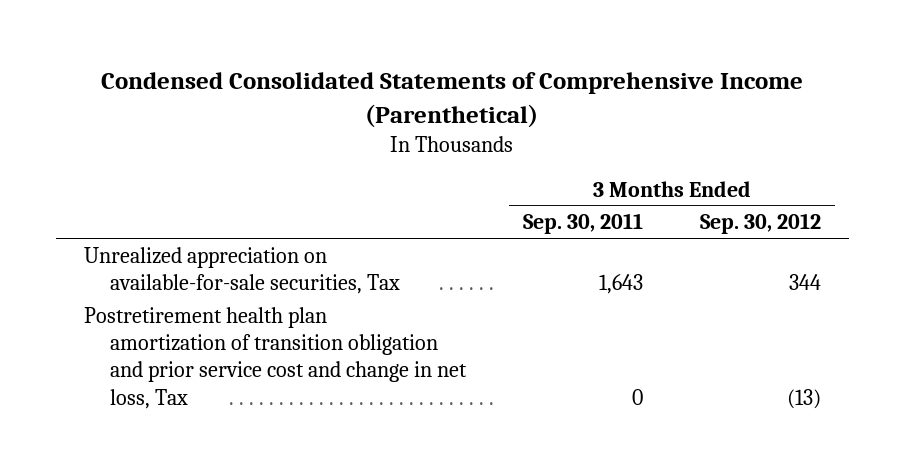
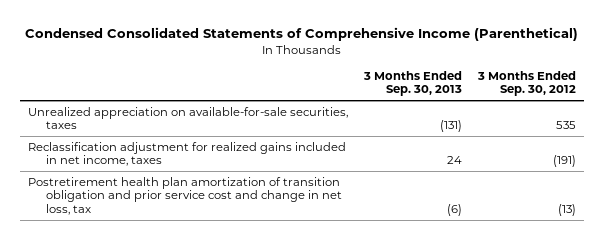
[522,213,643,235] Sep. 30, 2011 -> none
none -> [363,71,463,97] 3 Months Ended Sep. 30, 2013
[84,246,401,294] Unrealized appreciation on available-for-sale securities, Tax -> [28,107,349,130] Unrealized appreciation on available-for-sale securities, taxes
[788,273,821,290] 344 -> [556,121,577,130] 535
none -> [28,142,347,167] Reclassification adjustment for realized gains included in net income, taxes
[84,306,468,409] Postretirement health plan amortization of transition obligation and prior service cost and change in net loss, Tax -> [28,177,342,215] Postretirement health plan amortization of transition obligation and prior service cost and change in net loss, tax

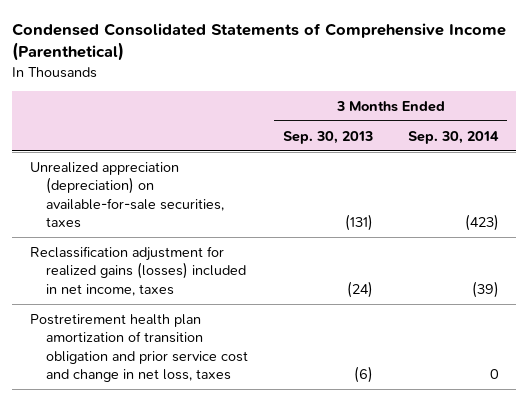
[477,71,577,97] 3 Months Ended Sep. 30, 2012 -> none
none -> [407,130,499,144] Sep. 30, 2014
[28,107,349,130] Unrealized appreciation on available-for-sale securities, taxes -> [29,161,225,229] Unrealized appreciation (depreciation) on available-for-sale securities, taxes
[28,142,347,167] Reclassification adjustment for realized gains included in net income, taxes -> [29,245,247,296] Reclassification adjustment for realized gains (losses) included in net income, taxes
[447,156,463,165] 24 -> [346,280,373,298] (24)
[28,177,342,215] Postretirement health plan amortization of transition obligation and prior service cost and change in net loss, tax -> [29,313,249,383] Postretirement health plan amortization of transition obligation and prior service cost and change in net loss, taxes

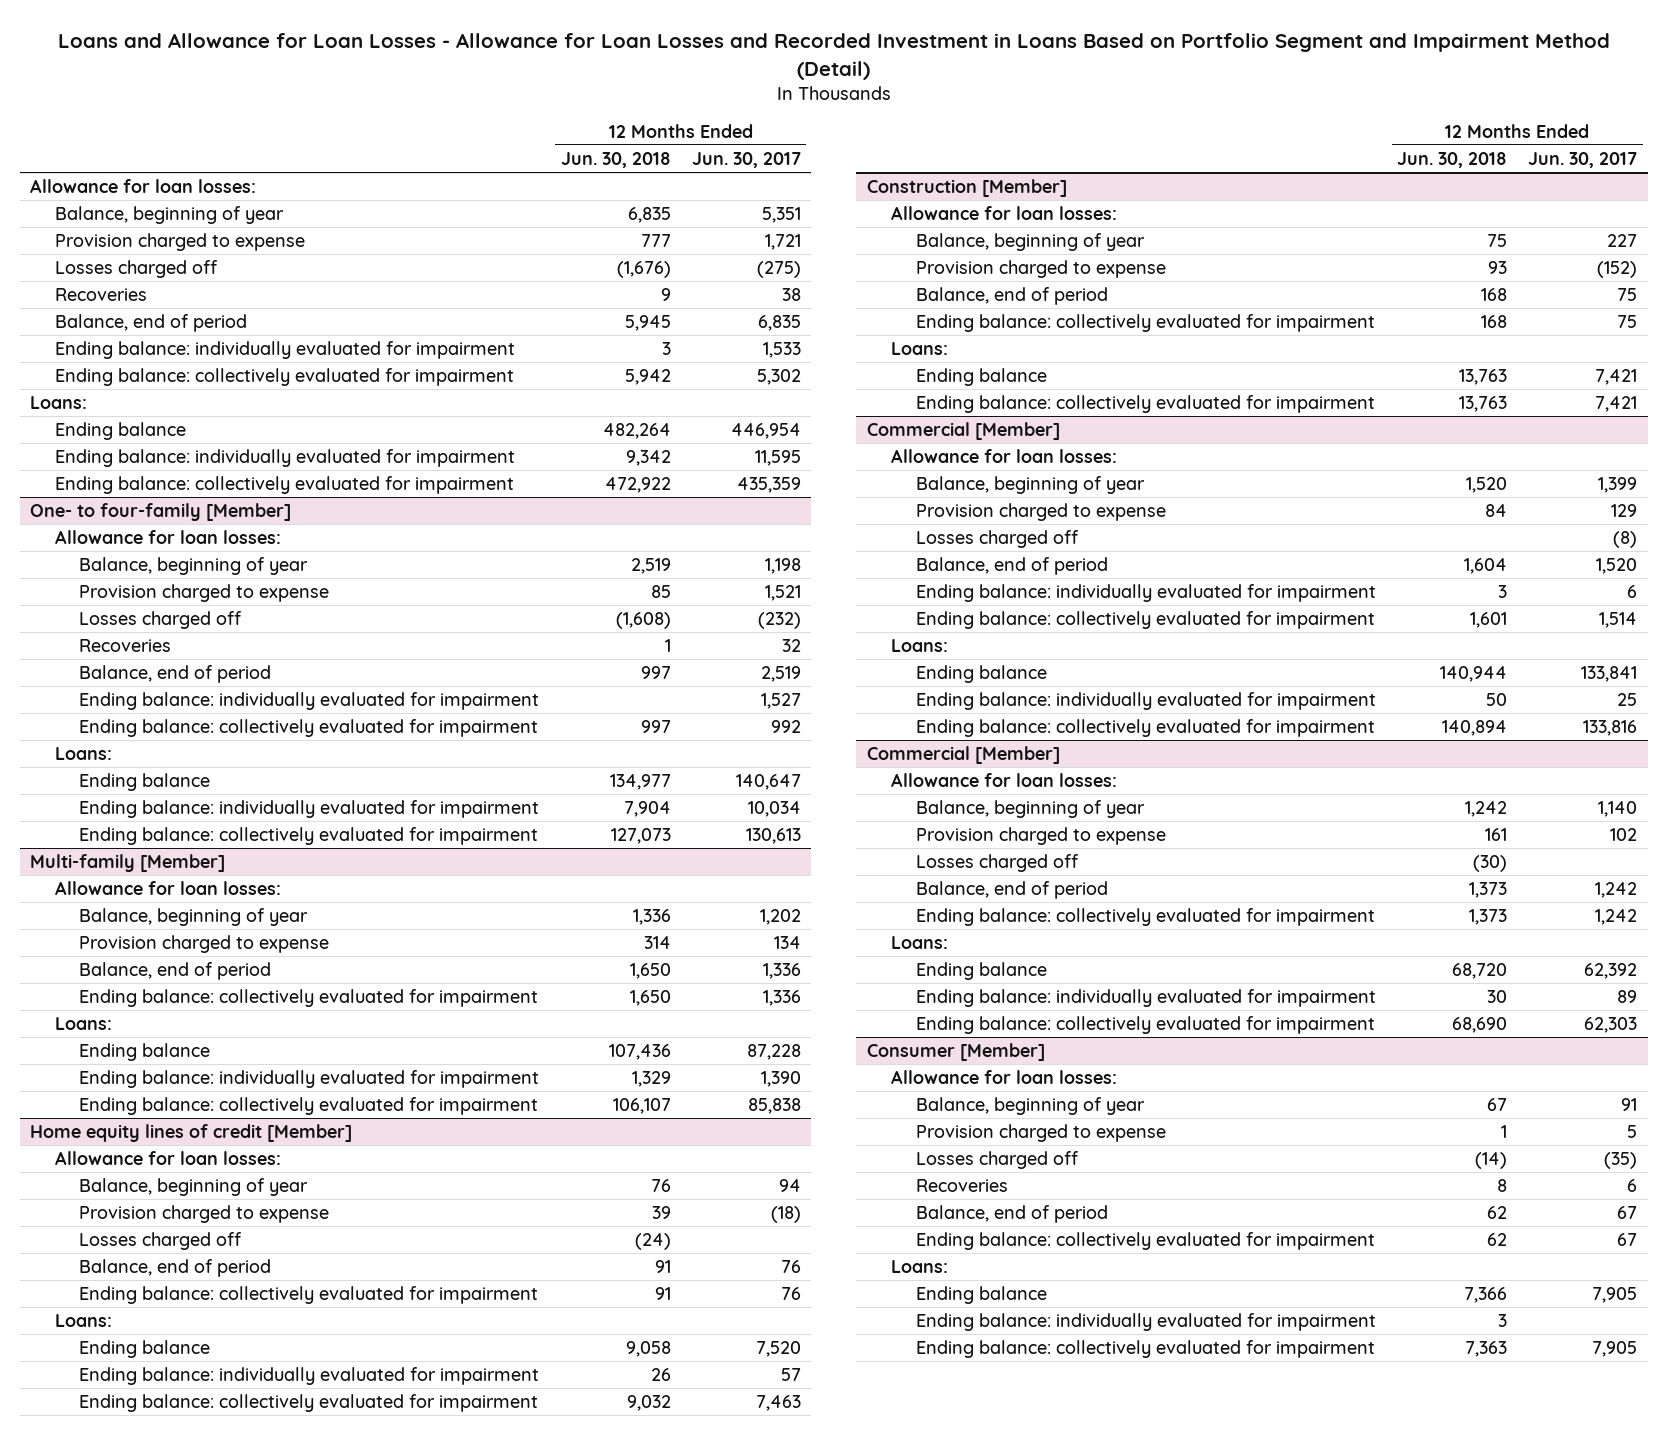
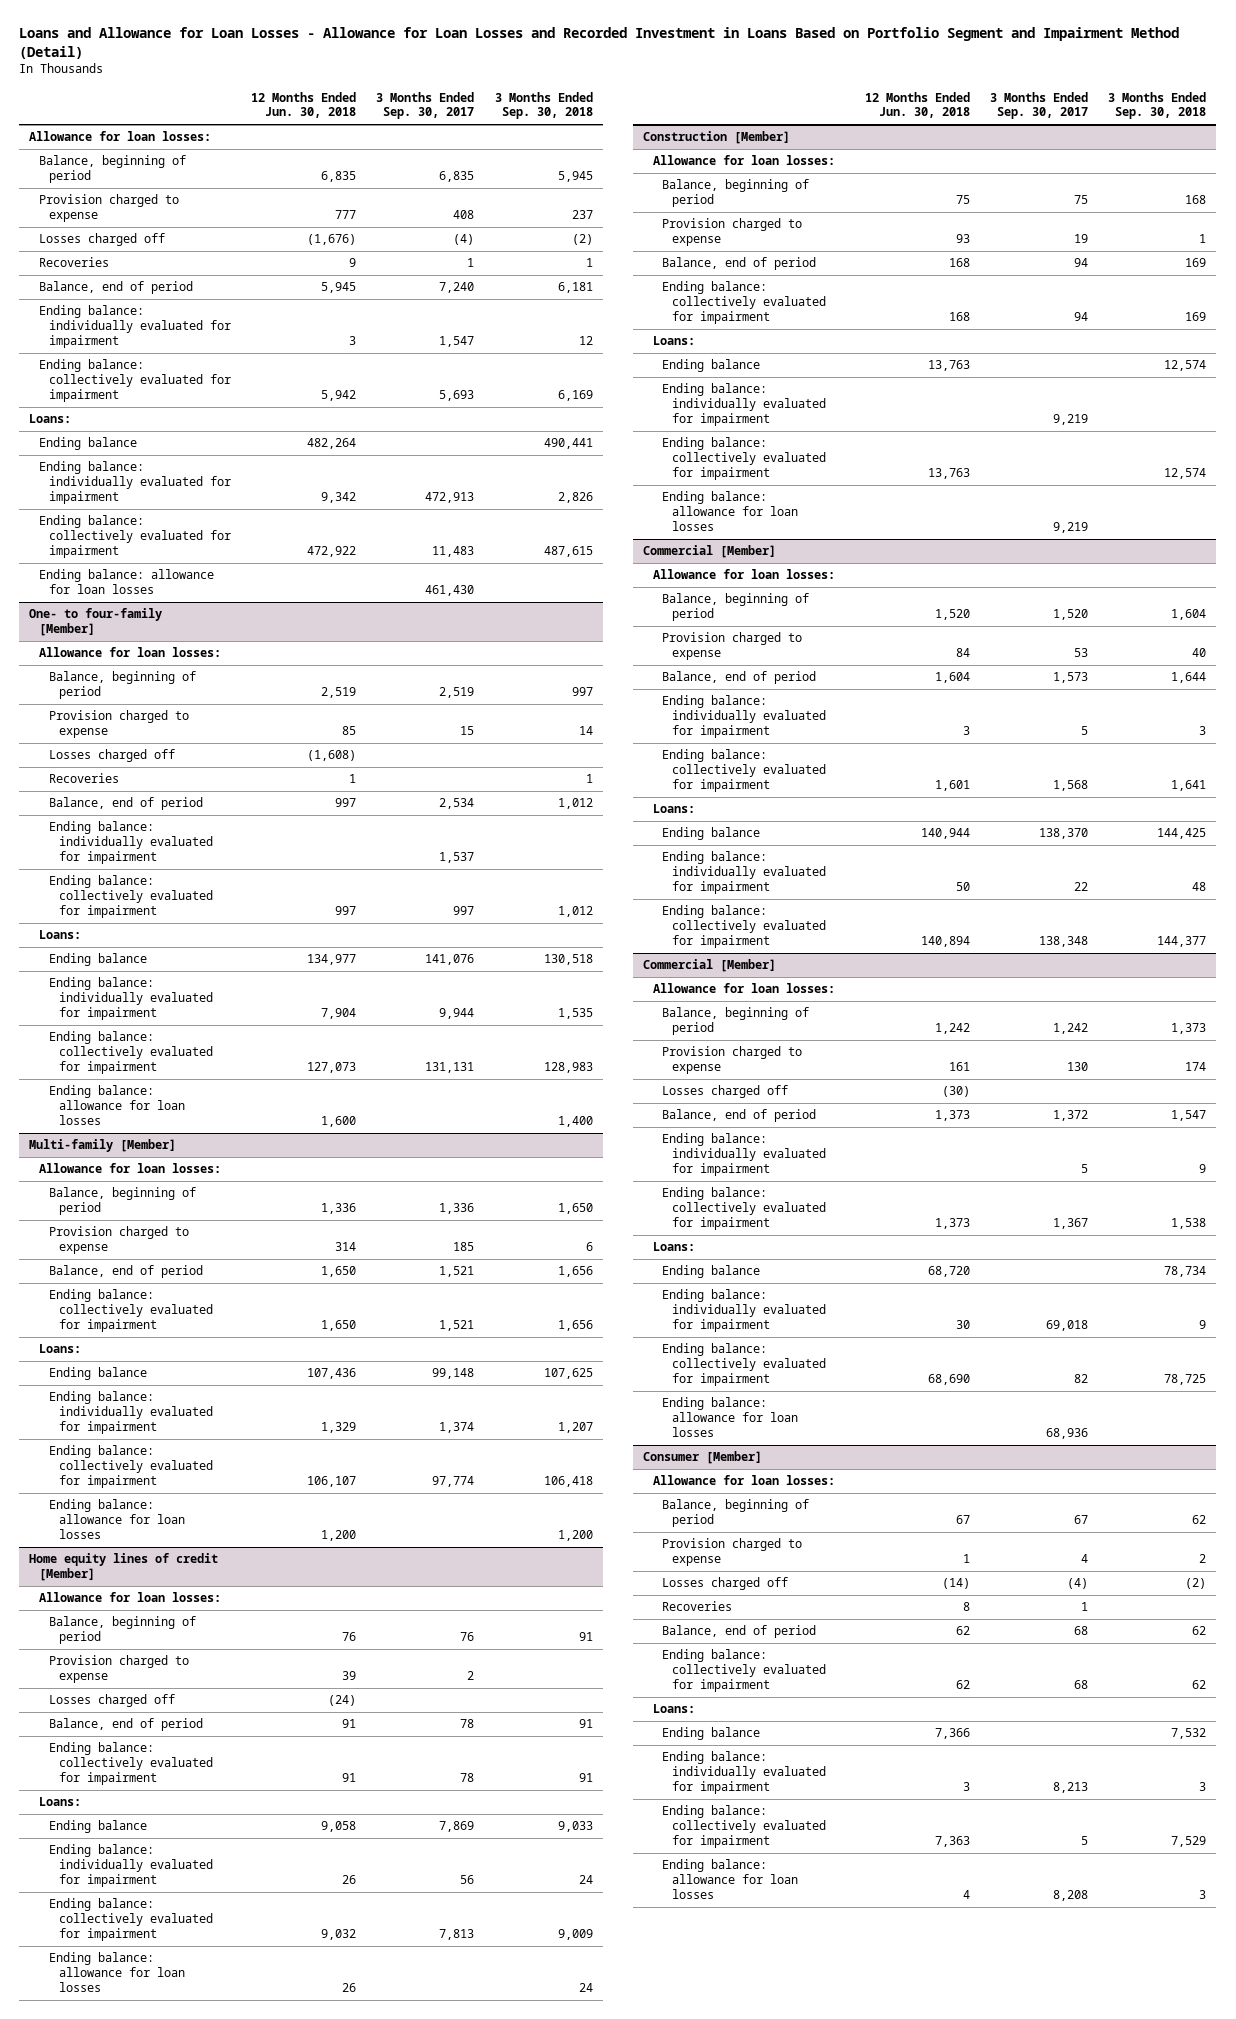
[691,151,801,168] Jun. 30, 2017 -> none
none -> [376,91,475,120] 3 Months Ended Sep. 30, 2017
none -> [494,91,593,120] 3 Months Ended Sep. 30, 2018
[54,205,284,224] Balance, beginning of year -> [39,155,187,184] Balance, beginning of period
none -> [39,569,215,595] Ending balance: allowance for loan losses
[79,556,309,575] Balance, beginning of year -> [48,671,196,700] Balance, beginning of period
none -> [48,1085,185,1126] Ending balance: allowance for loan losses
[79,907,309,926] Balance, beginning of year -> [48,1187,196,1216] Balance, beginning of period
none -> [48,1499,185,1540] Ending balance: allowance for loan losses
[79,1177,309,1196] Balance, beginning of year -> [48,1616,196,1645] Balance, beginning of period
none -> [48,1952,185,1993] Ending balance: allowance for loan losses
[915,232,1145,251] Balance, beginning of year -> [662,179,810,208] Balance, beginning of period
none -> [662,383,827,427] Ending balance: individually evaluated for impairment
none -> [662,491,799,532] Ending balance: allowance for loan losses
[915,475,1145,494] Balance, beginning of year -> [662,593,810,622] Balance, beginning of period
[915,529,1079,548] Losses charged off -> none
[915,799,1145,818] Balance, beginning of year -> [662,1007,810,1036] Balance, beginning of period
none -> [662,1133,827,1177] Ending balance: individually evaluated for impairment
none -> [662,1397,799,1438] Ending balance: allowance for loan losses
[915,1096,1145,1115] Balance, beginning of year -> [662,1499,810,1528] Balance, beginning of period
none -> [662,1859,799,1900] Ending balance: allowance for loan losses

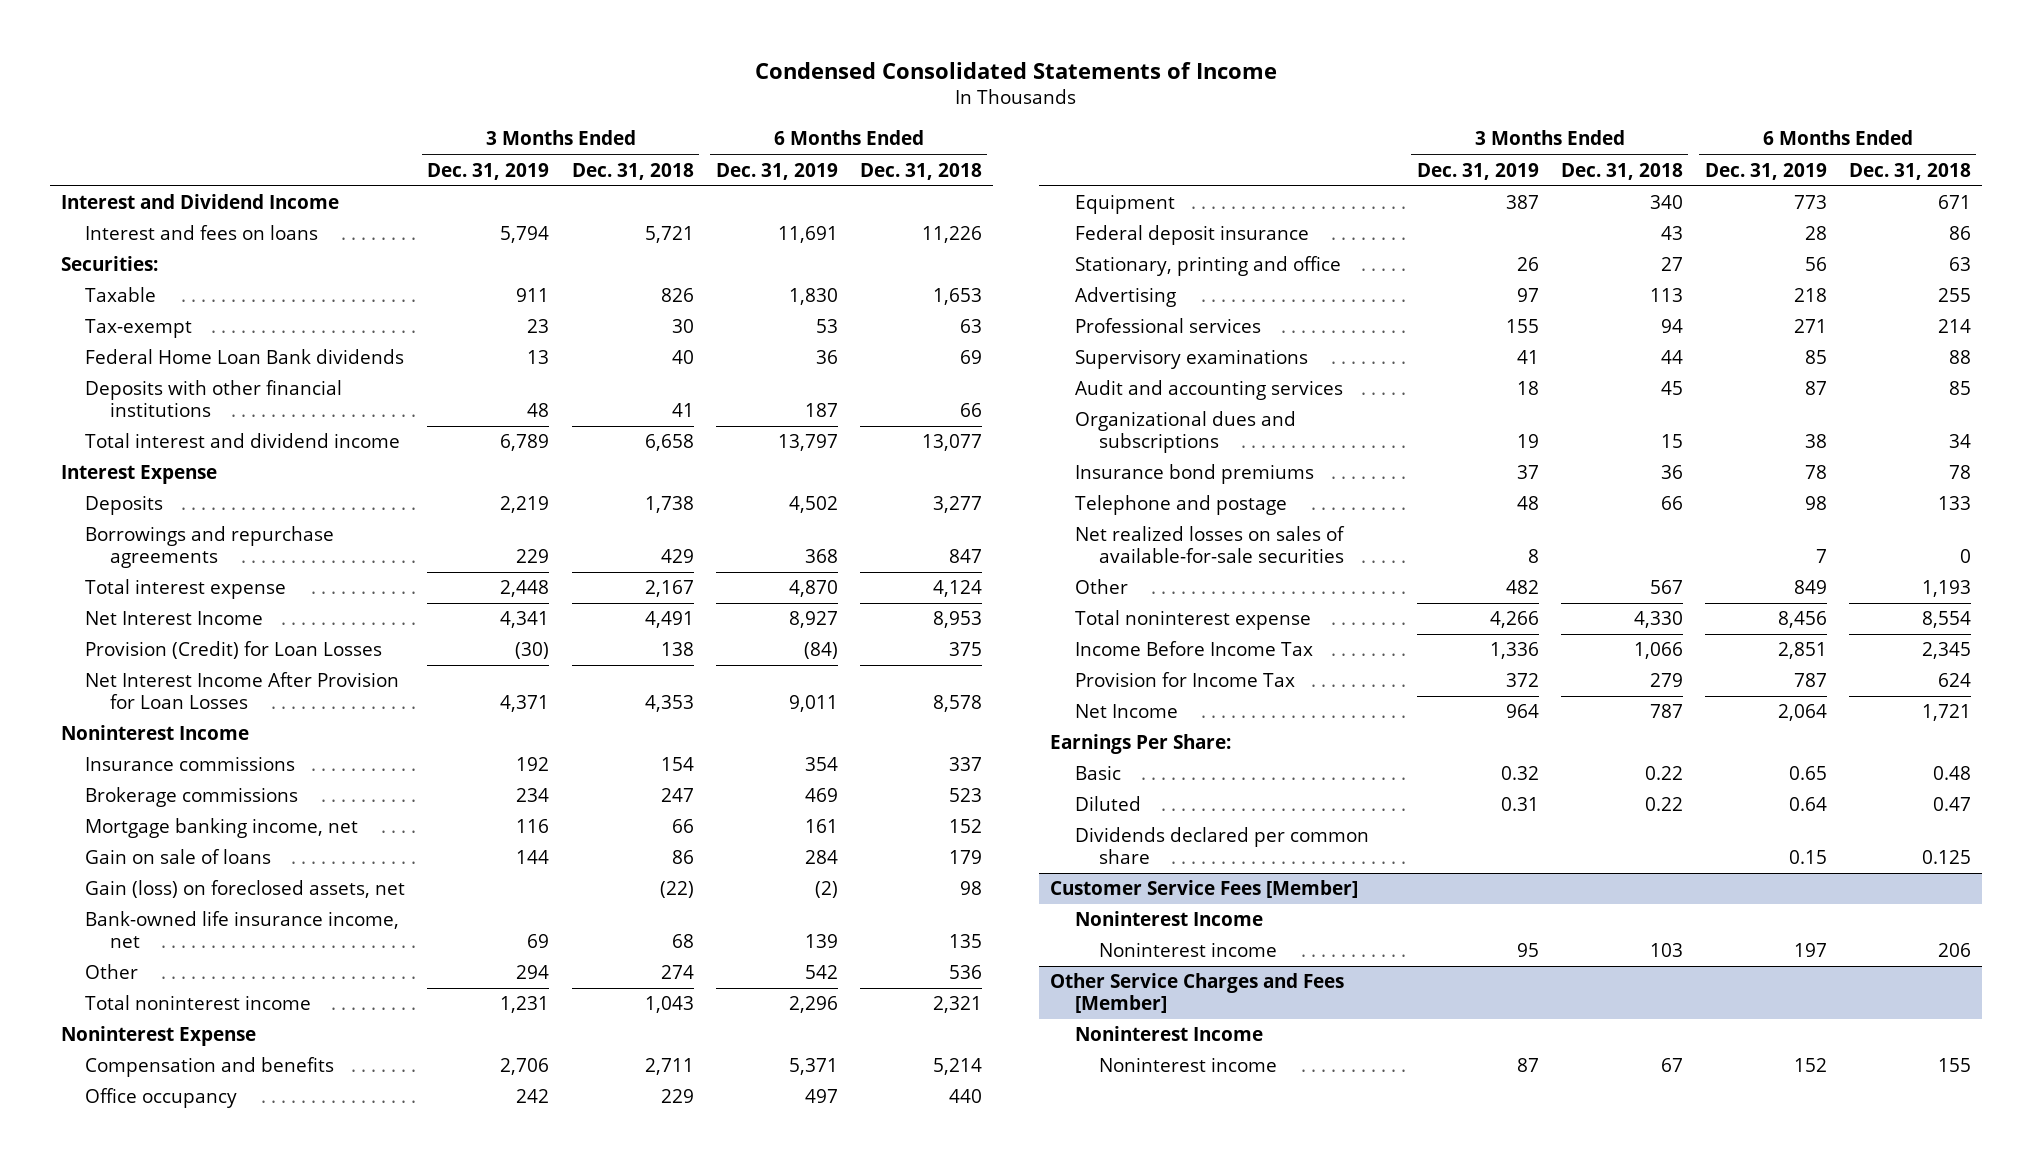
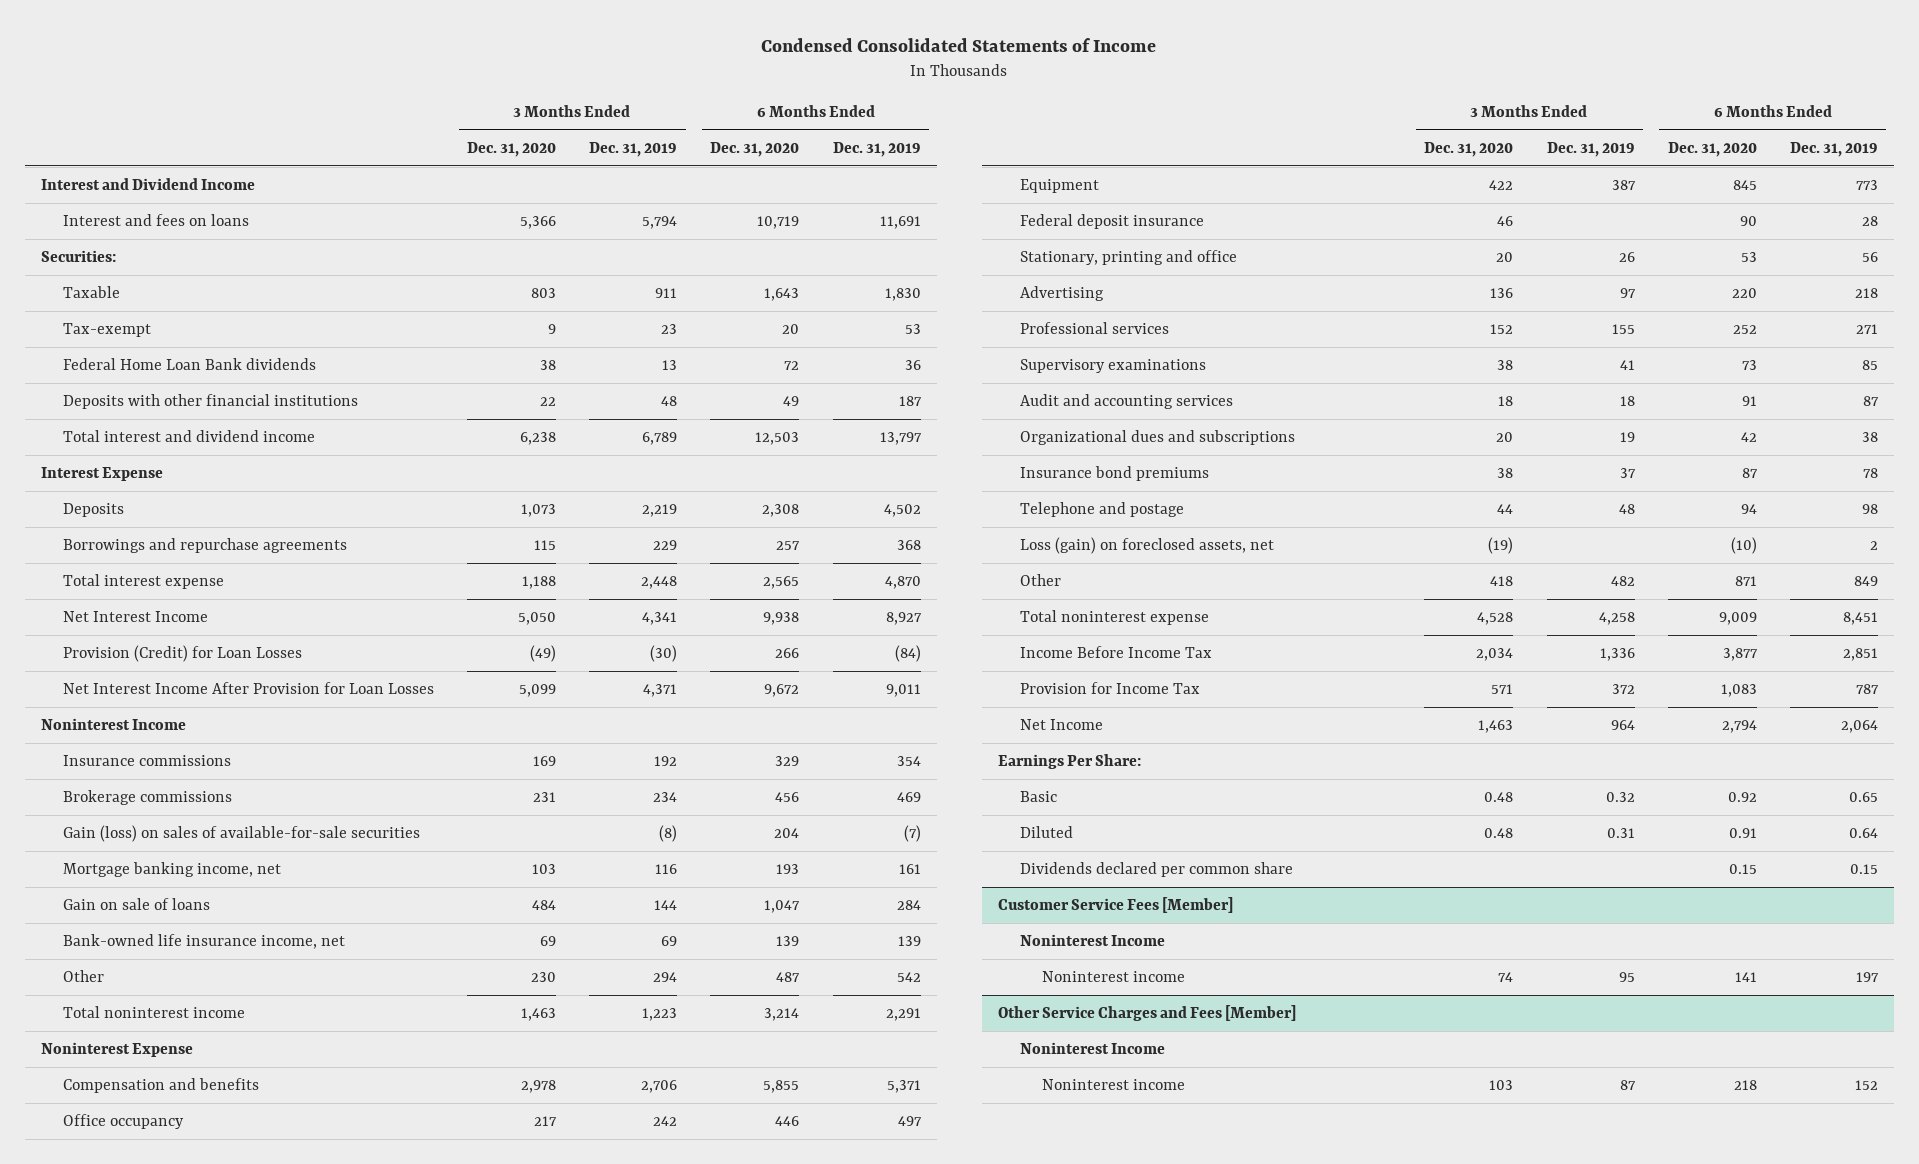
[571,162,694,180] Dec. 31, 2018 -> none
[859,162,982,180] Dec. 31, 2018 -> none
none -> [467,141,557,157] Dec. 31, 2020
none -> [710,141,800,157] Dec. 31, 2020
none -> [63,824,421,842] Gain (loss) on sales of available-for-sale securities
[85,880,406,899] Gain (loss) on foreclosed assets, net -> none
[500,996,550,1014] 1,231 -> [642,1007,678,1021] 1,223
[788,996,838,1014] 2,296 -> [885,1007,921,1021] 2,291
[1074,526,1345,564] Net realized losses on sales of available-for-sale securities -> none
none -> [1020,536,1275,554] Loss (gain) on foreclosed assets, net
[1489,611,1539,629] 4,266 -> [1598,611,1635,625] 4,258
[1777,611,1827,629] 8,456 -> [1842,611,1878,625] 8,451

